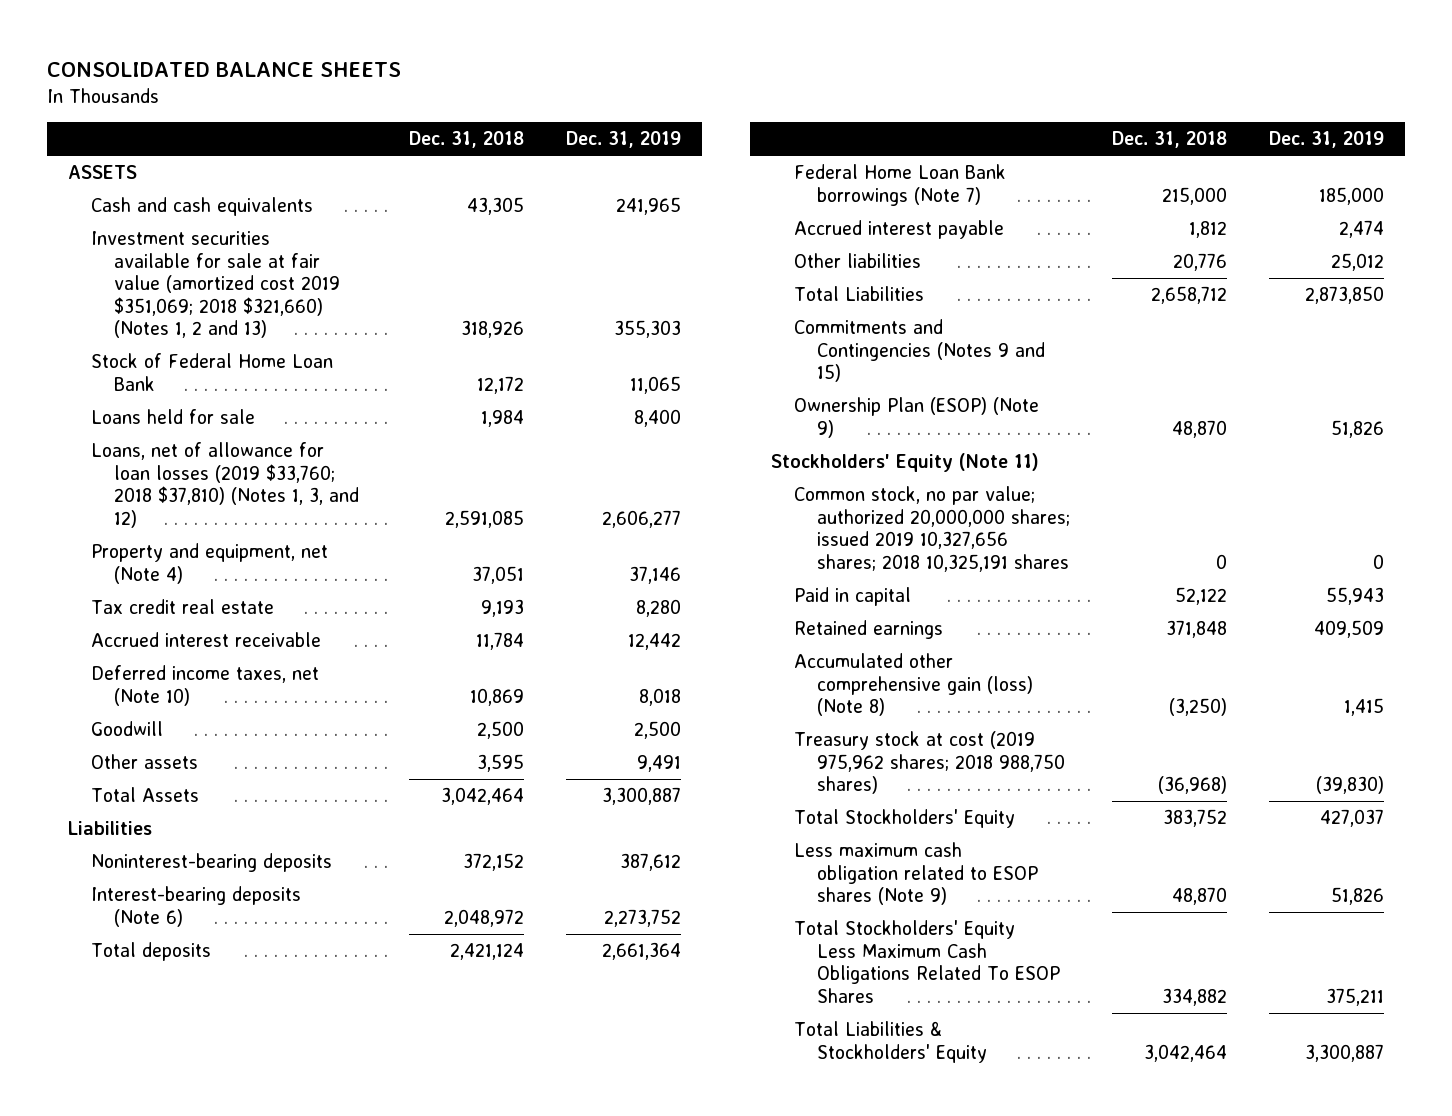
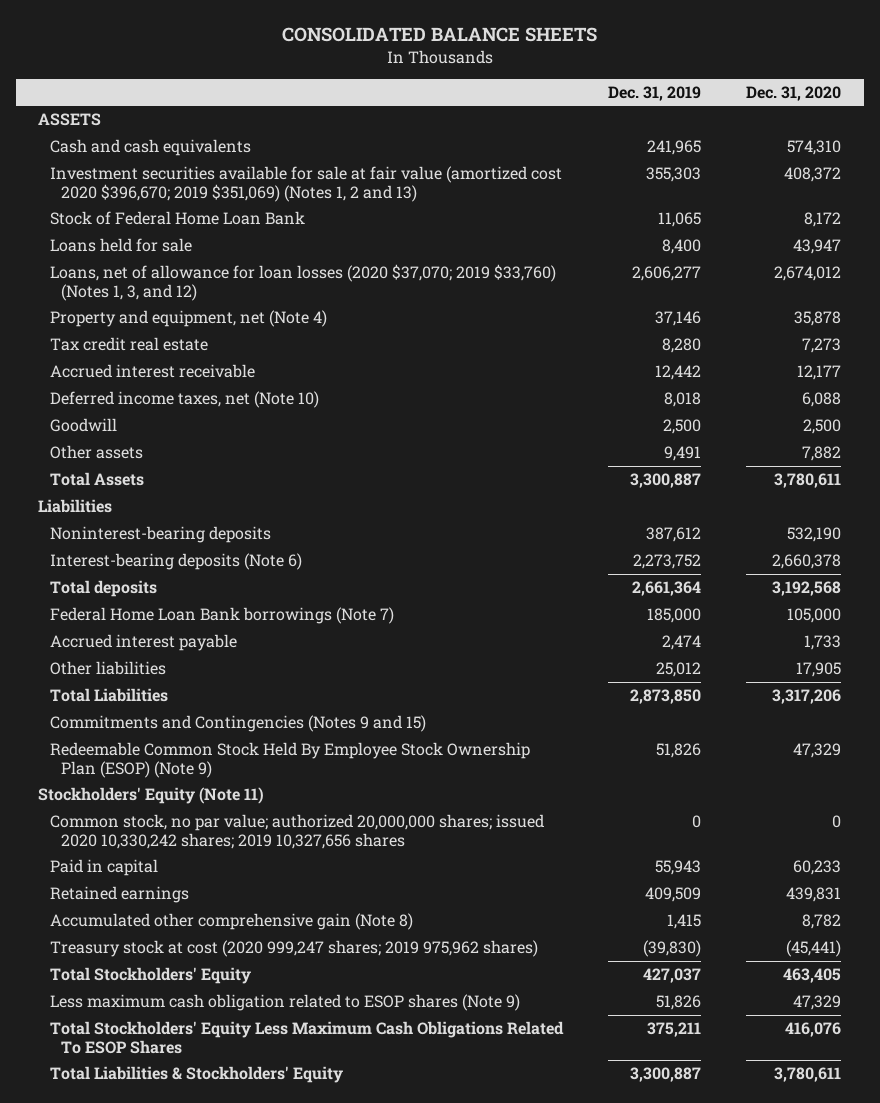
[408,131,524,149] Dec. 31, 2018 -> none
none -> [746,85,842,101] Dec. 31, 2020
[90,231,340,339] Investment securities available for sale at fair value (amortized cost 2019 $351,069; 2018 $321,660) (Notes 1, 2 and 13) -> [49,166,562,202] Investment securities available for sale at fair value (amortized cost 2020 $396,670; 2019 $351,069) (Notes 1, 2 and 13)
[90,442,359,528] Loans, net of allowance for loan losses (2019 $33,760; 2018 $37,810) (Notes 1, 3, and 12) -> [49,264,556,301] Loans, net of allowance for loan losses (2020 $37,070; 2019 $33,760) (Notes 1, 3, and 12)
[794,397,1040,438] Ownership Plan (ESOP) (Note 9) -> [49,742,530,778] Redeemable Common Stock Held By Employee Stock Ownership Plan (ESOP) (Note 9)
[794,486,1071,572] Common stock, no par value; authorized 20,000,000 shares; issued 2019 10,327,656 shares; 2018 10,325,191 shares -> [49,814,544,849] Common stock, no par value; authorized 20,000,000 shares; issued 2020 10,330,242 shares; 2019 10,327,656 shares
[794,653,1034,717] Accumulated other comprehensive gain (loss) (Note 8) -> [49,913,413,931] Accumulated other comprehensive gain (Note 8)
[794,731,1066,795] Treasury stock at cost (2019 975,962 shares; 2018 988,750 shares) -> [49,940,538,958] Treasury stock at cost (2020 999,247 shares; 2019 975,962 shares)

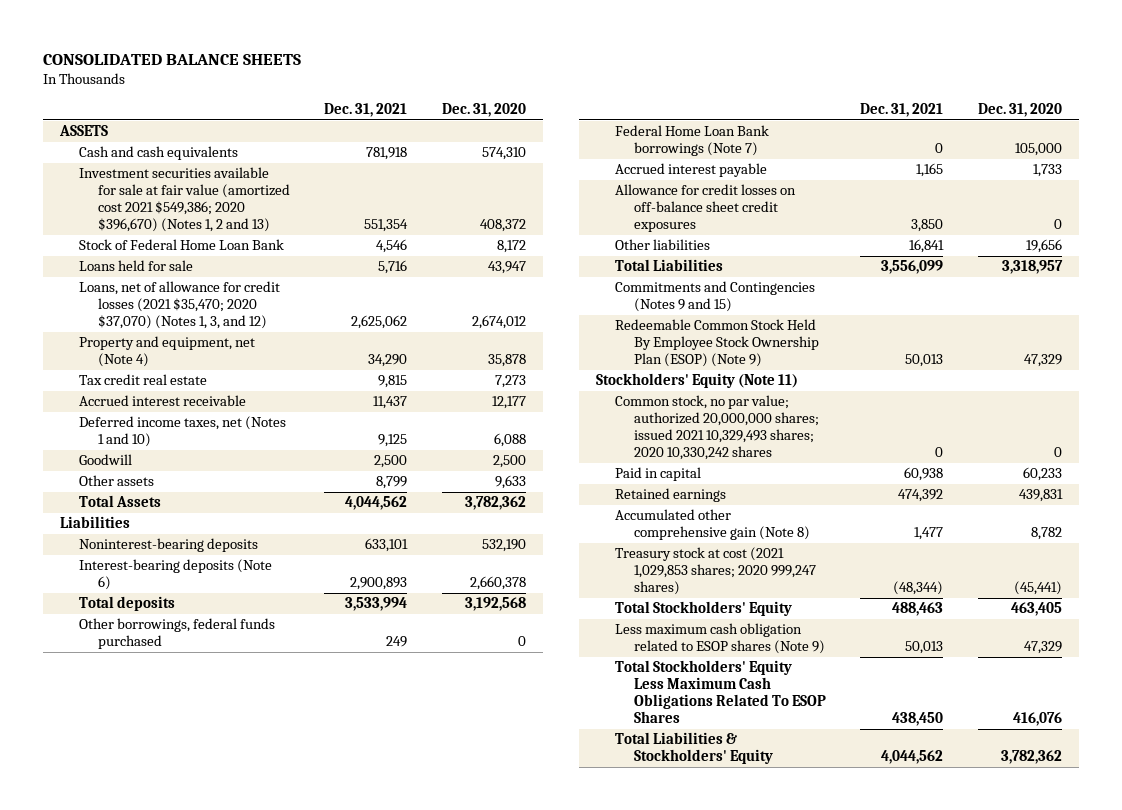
[608,85,702,101] Dec. 31, 2019 -> none
none -> [324,103,408,118] Dec. 31, 2021
[49,166,562,202] Investment securities available for sale at fair value (amortized cost 2020 $396,670; 2019 $351,069) (Notes 1, 2 and 13) -> [78,167,290,233] Investment securities available for sale at fair value (amortized cost 2021 $549,386; 2020 $396,670) (Notes 1, 2 and 13)
[49,264,556,301] Loans, net of allowance for loan losses (2020 $37,070; 2019 $33,760) (Notes 1, 3, and 12) -> [78,281,280,330] Loans, net of allowance for credit losses (2021 $35,470; 2020 $37,070) (Notes 1, 3, and 12)
[49,391,319,409] Deferred income taxes, net (Note 10) -> [78,416,286,448] Deferred income taxes, net (Notes 1 and 10)
[802,446,842,462] 7,882 -> [494,475,526,490] 9,633
[774,473,842,489] 3,780,611 -> [464,496,526,511] 3,782,362
none -> [78,618,275,650] Other borrowings, federal funds purchased
none -> [614,184,796,233] Allowance for credit losses on off-balance sheet credit exposures
[796,662,842,678] 17,905 -> [1025,239,1062,254] 19,656
[772,689,842,705] 3,317,206 -> [1001,260,1063,275] 3,318,957
[49,814,544,849] Common stock, no par value; authorized 20,000,000 shares; issued 2020 10,330,242 shares; 2019 10,327,656 shares -> [614,395,819,461] Common stock, no par value; authorized 20,000,000 shares; issued 2021 10,329,493 shares; 2020 10,330,242 shares
[49,940,538,958] Treasury stock at cost (2020 999,247 shares; 2019 975,962 shares) -> [614,547,816,596] Treasury stock at cost (2021 1,029,853 shares; 2020 999,247 shares)
[774,1067,842,1083] 3,780,611 -> [1000,750,1062,765] 3,782,362

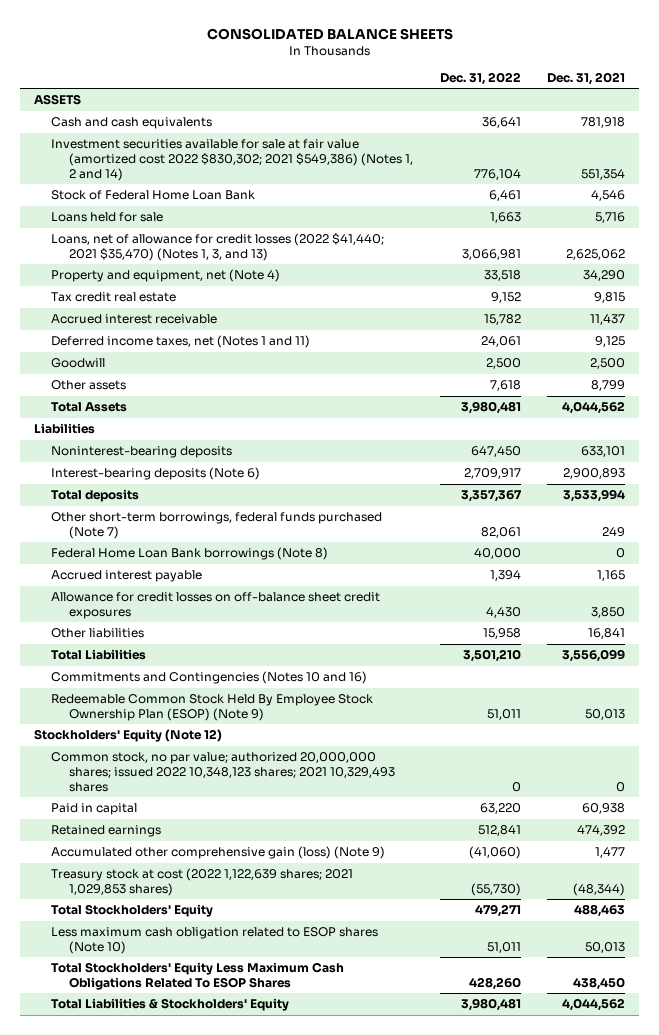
[441,103,526,118] Dec. 31, 2020 -> none
none -> [439,72,521,86] Dec. 31, 2022
[78,167,290,233] Investment securities available for sale at fair value (amortized cost 2021 $549,386; 2020 $396,670) (Notes 1, 2 and 13) -> [51,139,413,181] Investment securities available for sale at fair value (amortized cost 2022 $830,302; 2021 $549,386) (Notes 1, 2 and 14)
[78,281,280,330] Loans, net of allowance for credit losses (2021 $35,470; 2020 $37,070) (Notes 1, 3, and 12) -> [51,233,385,261] Loans, net of allowance for credit losses (2022 $41,440; 2021 $35,470) (Notes 1, 3, and 13)
[78,416,286,448] Deferred income taxes, net (Notes 1 and 10) -> [51,335,311,349] Deferred income taxes, net (Notes 1 and 11)
[78,618,275,650] Other borrowings, federal funds purchased -> [51,512,383,539] Other short-term borrowings, federal funds purchased (Note 7)
[614,125,769,157] Federal Home Loan Bank borrowings (Note 7) -> [51,547,329,561] Federal Home Loan Bank borrowings (Note 8)
[614,281,815,313] Commitments and Contingencies (Notes 9 and 15) -> [51,671,368,685] Commitments and Contingencies (Notes 10 and 16)
[596,373,799,389] Stockholders' Equity (Note 11) -> [33,729,222,743] Stockholders' Equity (Note 12)
[614,395,819,461] Common stock, no par value; authorized 20,000,000 shares; issued 2021 10,329,493 shares; 2020 10,330,242 shares -> [51,752,395,792] Common stock, no par value; authorized 20,000,000 shares; issued 2022 10,348,123 shares; 2021 10,329,493 shares
[614,509,810,541] Accumulated other comprehensive gain (Note 8) -> [51,846,386,860] Accumulated other comprehensive gain (loss) (Note 9)
[614,547,816,596] Treasury stock at cost (2021 1,029,853 shares; 2020 999,247 shares) -> [51,868,354,896] Treasury stock at cost (2022 1,122,639 shares; 2021 1,029,853 shares)
[614,623,825,655] Less maximum cash obligation related to ESOP shares (Note 9) -> [51,927,379,954] Less maximum cash obligation related to ESOP shares (Note 10)

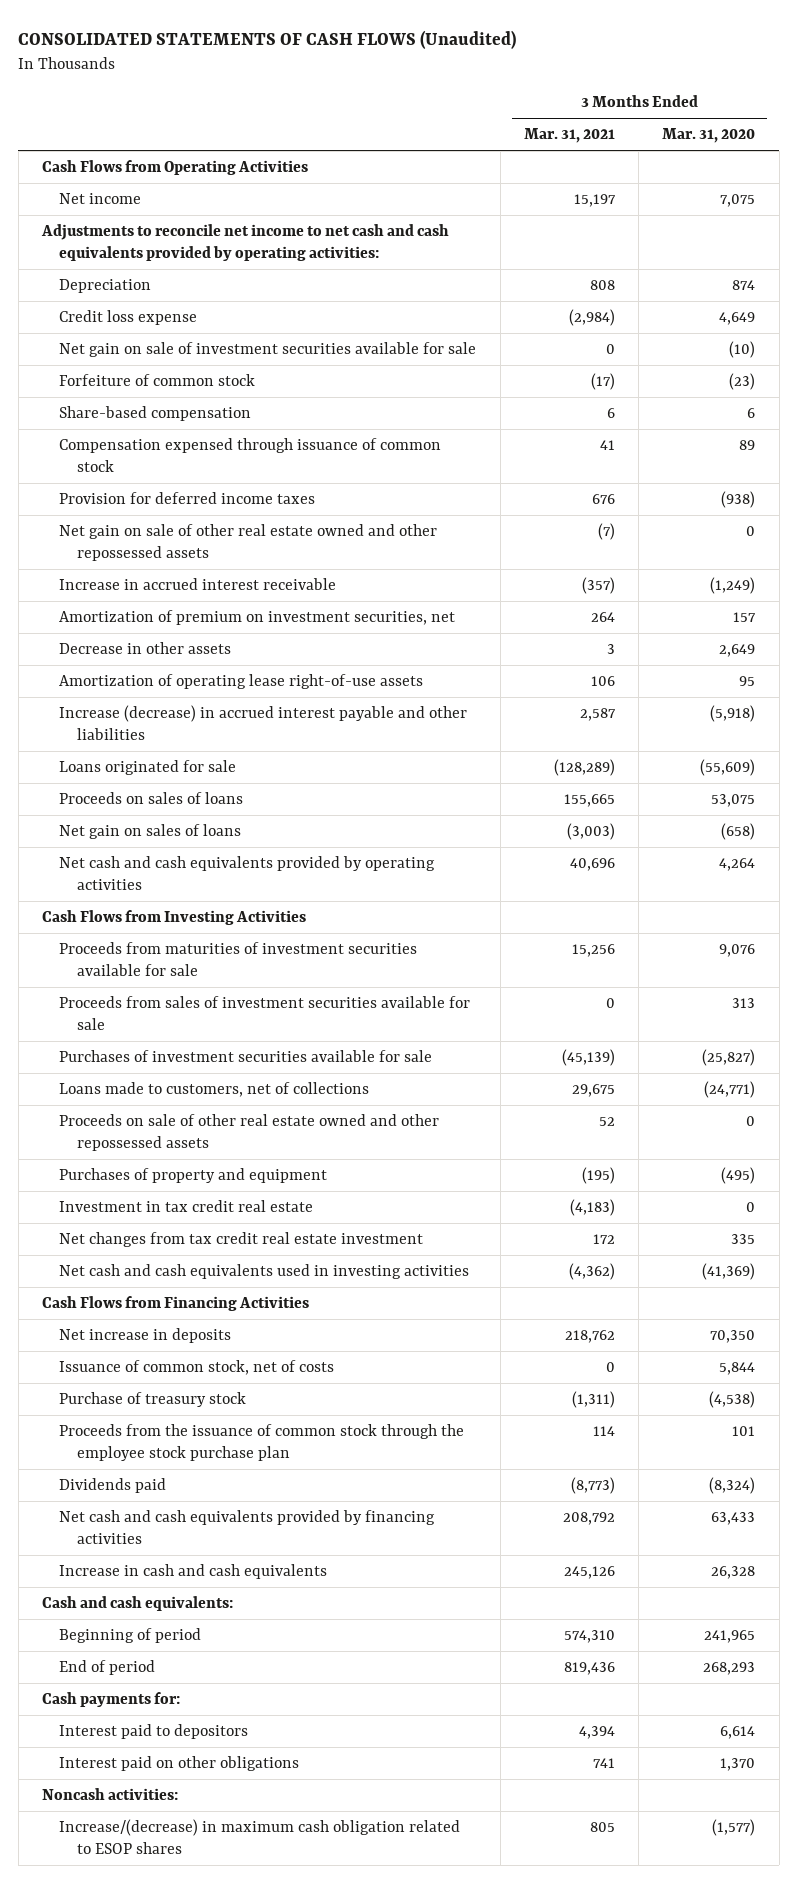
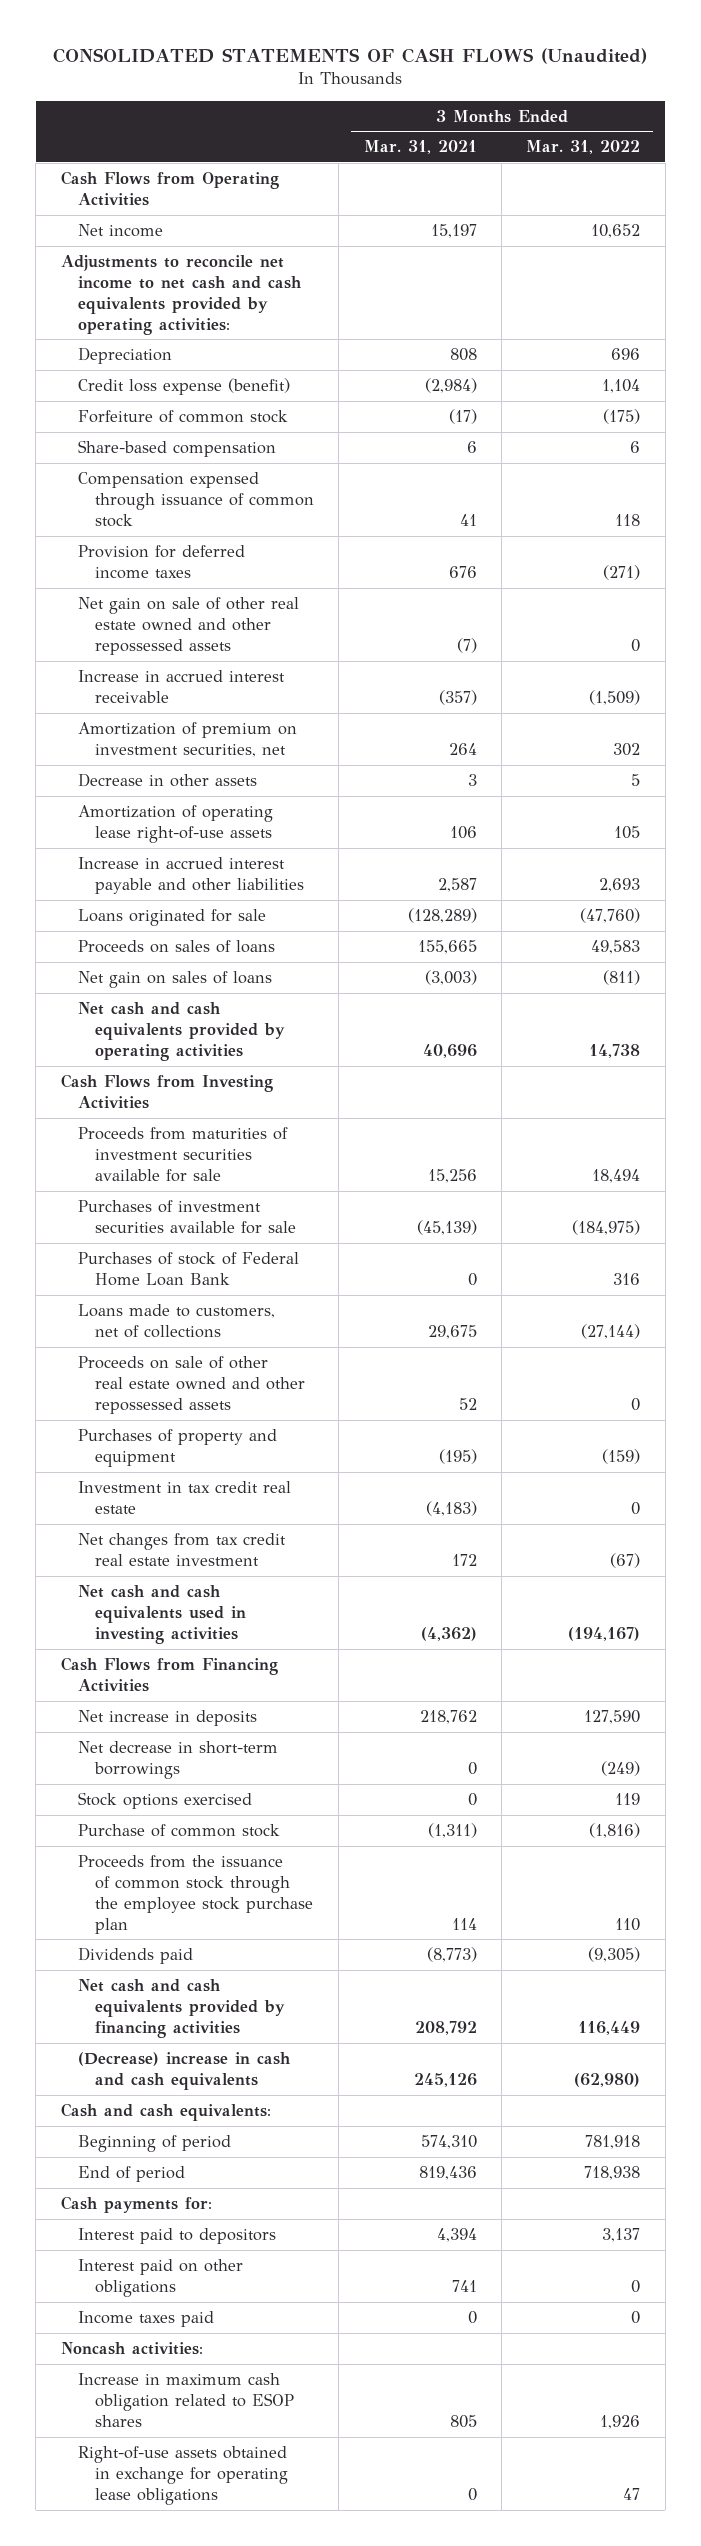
[662,128,756,144] Mar. 31, 2020 -> none
none -> [526,140,641,155] Mar. 31, 2022
[59,341,477,357] Net gain on sale of investment securities available for sale -> none
[59,309,198,325] Credit loss expense -> [77,378,290,396] Credit loss expense (benefit)
[59,704,468,740] Increase (decrease) in accrued interest payable and other liabilities -> [77,857,304,894] Increase in accrued interest payable and other liabilities
[59,995,471,1030] Proceeds from sales of investment securities available for sale -> none
none -> [77,1252,299,1286] Purchases of stock of Federal Home Loan Bank
[59,1359,335,1375] Issuance of common stock, net of costs -> none
none -> [77,1741,278,1779] Net decrease in short-term borrowings
none -> [77,1792,252,1810] Stock options exercised
[59,1391,247,1407] Purchase of treasury stock -> [77,1824,280,1838] Purchase of common stock
[59,1563,328,1579] Increase in cash and cash equivalents -> [77,2052,291,2090] (Decrease) increase in cash and cash equivalents
none -> [77,2311,214,2328] Income taxes paid
[59,1818,461,1854] Increase/(decrease) in maximum cash obligation related to ESOP shares -> [77,2373,294,2427] Increase in maximum cash obligation related to ESOP shares
none -> [77,2446,288,2505] Right-of-use assets obtained in exchange for operating lease obligations

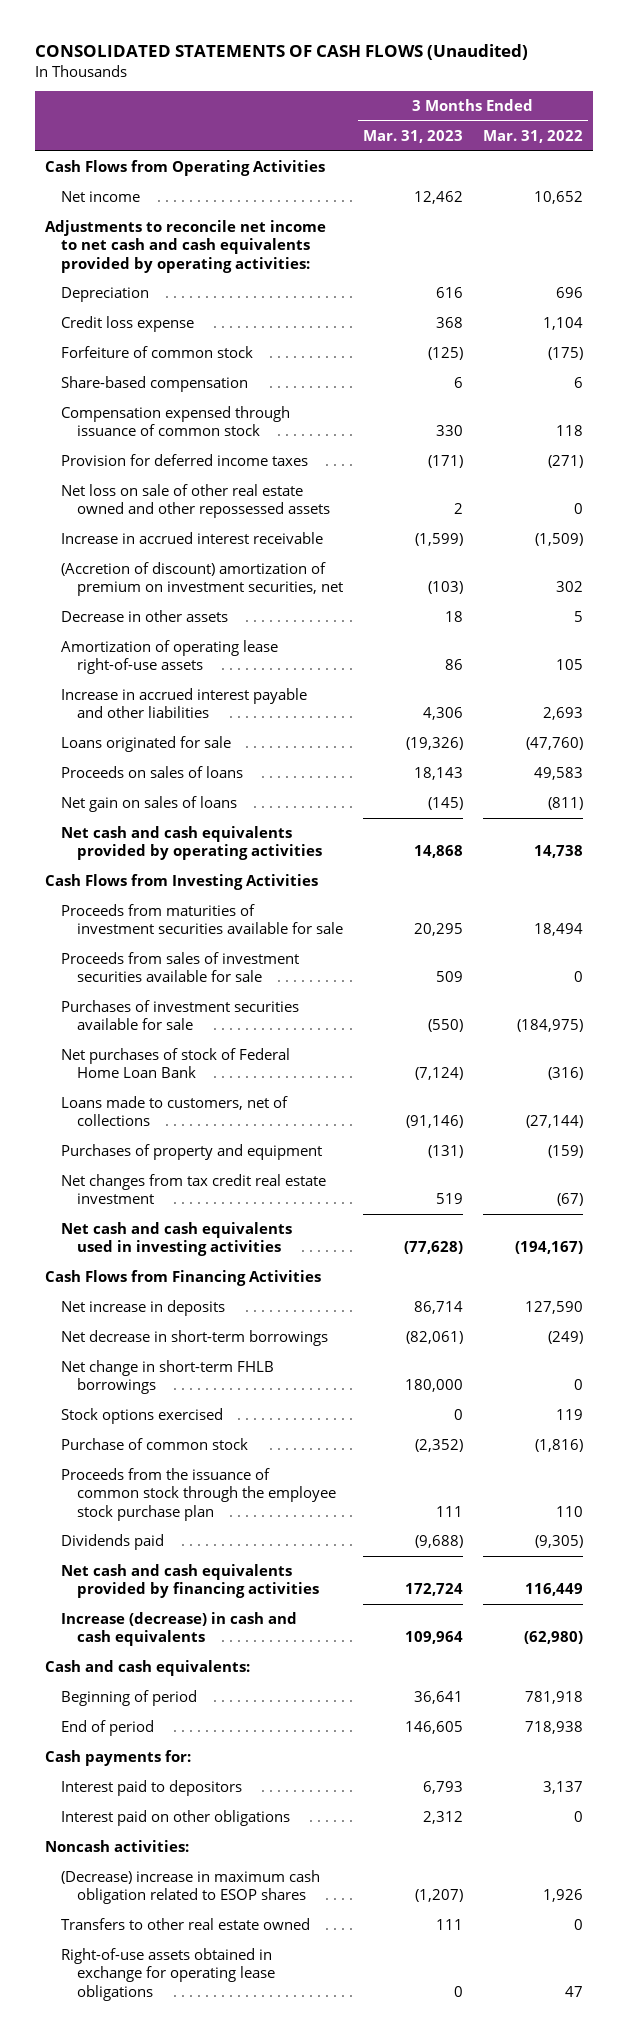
[363,140,477,155] Mar. 31, 2021 -> none
none -> [363,129,464,143] Mar. 31, 2023
[77,378,290,396] Credit loss expense (benefit) -> [60,316,194,333] Credit loss expense
[77,597,299,655] Net gain on sale of other real estate owned and other repossessed assets -> [60,484,331,519] Net loss on sale of other real estate owned and other repossessed assets
[77,722,297,757] Amortization of premium on investment securities, net -> [60,562,344,597] (Accretion of discount) amortization of premium on investment securities, net
none -> [60,952,299,983] Proceeds from sales of investment securities available for sale
[77,1252,299,1286] Purchases of stock of Federal Home Loan Bank -> [60,1048,290,1079] Net purchases of stock of Federal Home Loan Bank
[613,1272,641,1285] 316 -> [548,1067,584,1081] (316)
[77,1356,305,1414] Proceeds on sale of other real estate owned and other repossessed assets -> none
[77,1481,291,1514] Investment in tax credit real estate -> none
none -> [60,1360,274,1395] Net change in short-term FHLB borrowings
[77,2052,291,2090] (Decrease) increase in cash and cash equivalents -> [60,1612,297,1647] Increase (decrease) in cash and cash equivalents
[77,2311,214,2328] Income taxes paid -> none
[77,2373,294,2427] Increase in maximum cash obligation related to ESOP shares -> [60,1870,320,1905] (Decrease) increase in maximum cash obligation related to ESOP shares
none -> [60,1918,310,1931] Transfers to other real estate owned

